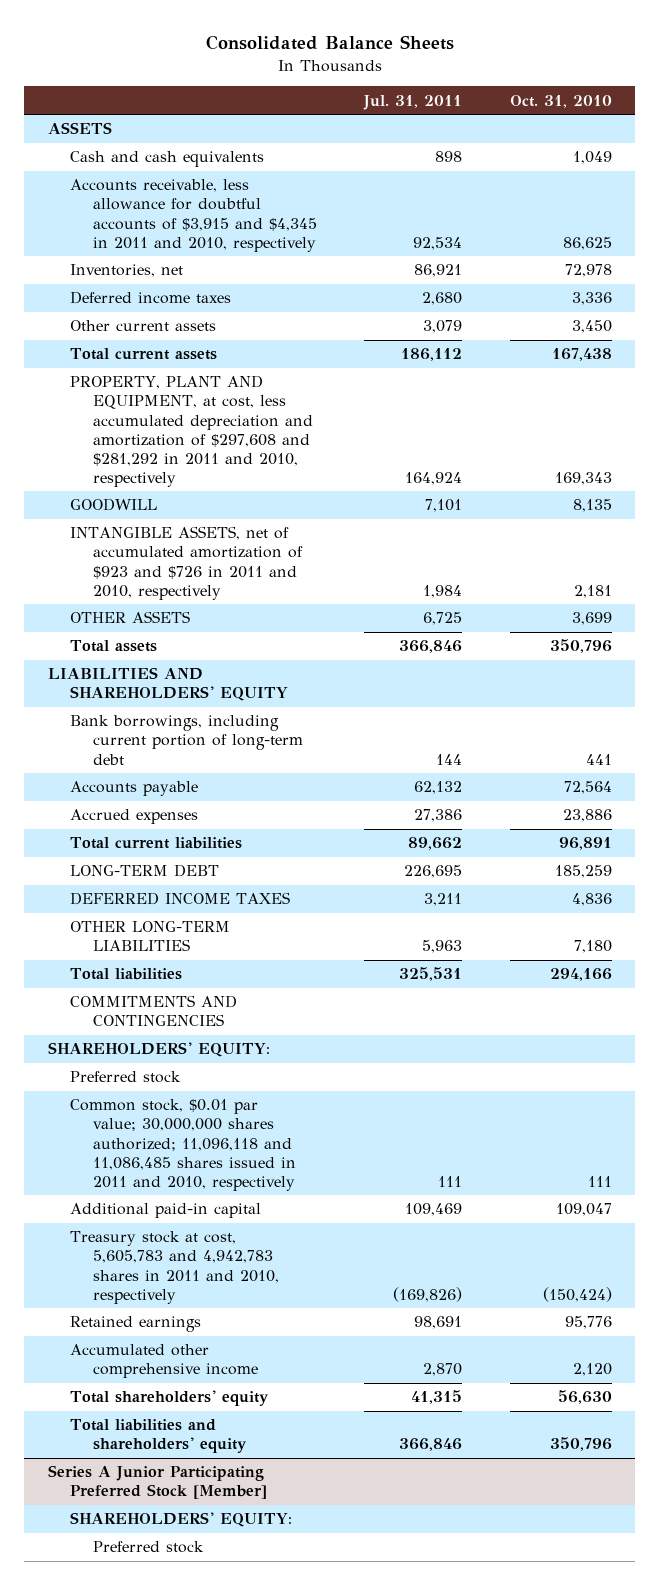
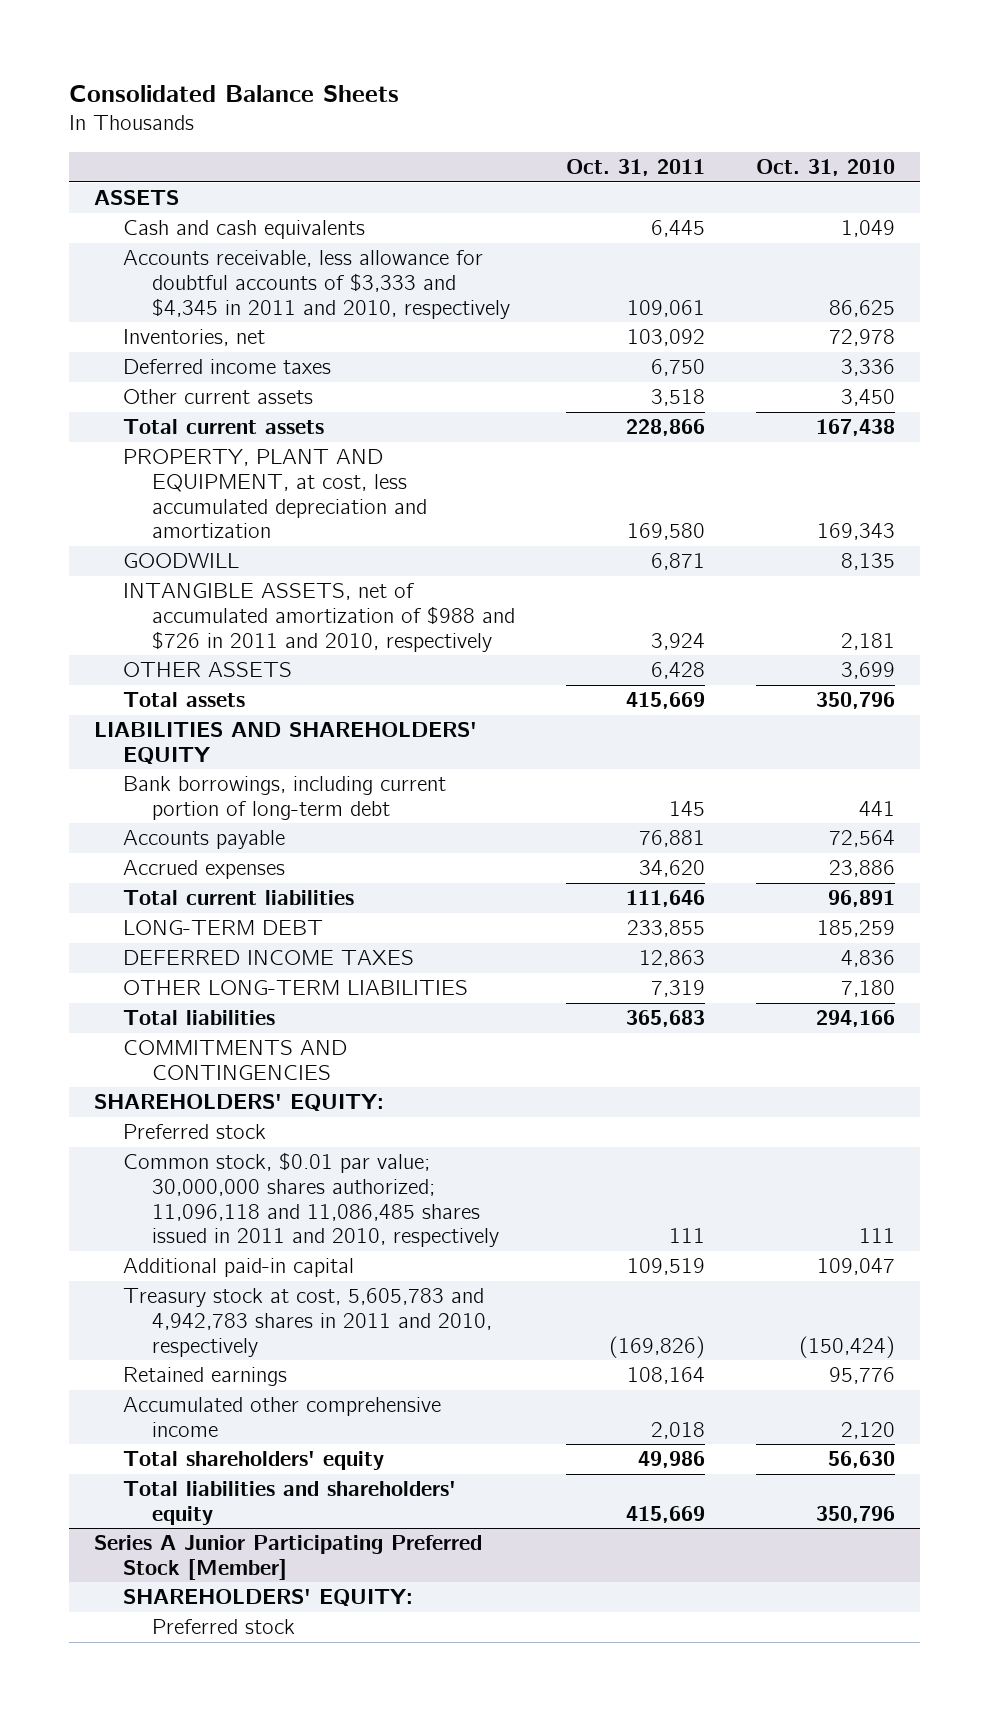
[363,94,463,110] Jul. 31, 2011 -> none
none -> [566,158,706,176] Oct. 31, 2011
[70,179,317,252] Accounts receivable, less allowance for doubtful accounts of $3,915 and $4,345 in 2011 and 2010, respectively -> [123,250,511,319] Accounts receivable, less allowance for doubtful accounts of $3,333 and $4,345 in 2011 and 2010, respectively
[70,375,313,487] PROPERTY, PLANT AND EQUIPMENT, at cost, less accumulated depreciation and amortization of $297,608 and $281,292 in 2011 and 2010, respectively -> [123,449,428,539] PROPERTY, PLANT AND EQUIPMENT, at cost, less accumulated depreciation and amortization
[70,526,303,600] INTANGIBLE ASSETS, net of accumulated amortization of $923 and $726 in 2011 and 2010, respectively -> [123,583,516,652] INTANGIBLE ASSETS, net of accumulated amortization of $988 and $726 in 2011 and 2010, respectively

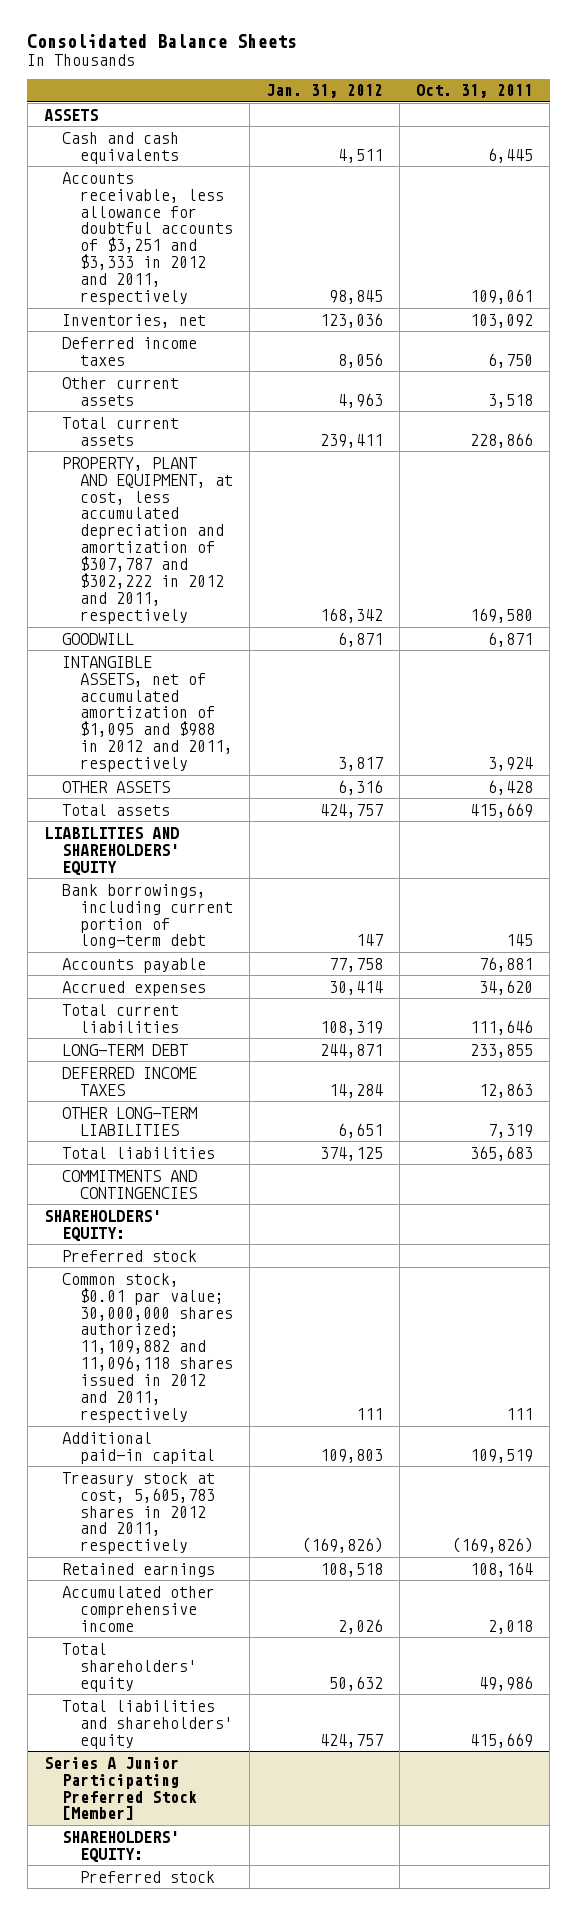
[755,158,895,176] Oct. 31, 2010 -> none
none -> [265,84,383,99] Jan. 31, 2012
[123,250,511,319] Accounts receivable, less allowance for doubtful accounts of $3,333 and $4,345 in 2011 and 2010, respectively -> [61,171,233,306] Accounts receivable, less allowance for doubtful accounts of $3,251 and $3,333 in 2012 and 2011, respectively
[123,449,428,539] PROPERTY, PLANT AND EQUIPMENT, at cost, less accumulated depreciation and amortization -> [61,456,233,625] PROPERTY, PLANT AND EQUIPMENT, at cost, less accumulated depreciation and amortization of $307,787 and $302,222 in 2012 and 2011, respectively
[123,583,516,652] INTANGIBLE ASSETS, net of accumulated amortization of $988 and $726 in 2011 and 2010, respectively -> [61,655,233,773] INTANGIBLE ASSETS, net of accumulated amortization of $1,095 and $988 in 2012 and 2011, respectively
[123,1152,500,1248] Common stock, $0.01 par value; 30,000,000 shares authorized; 11,096,118 and 11,086,485 shares issued in 2011 and 2010, respectively -> [61,1272,233,1424] Common stock, $0.01 par value; 30,000,000 shares authorized; 11,109,882 and 11,096,118 shares issued in 2012 and 2011, respectively
[123,1288,493,1357] Treasury stock at cost, 5,605,783 and 4,942,783 shares in 2011 and 2010, respectively -> [61,1471,215,1555] Treasury stock at cost, 5,605,783 shares in 2012 and 2011, respectively

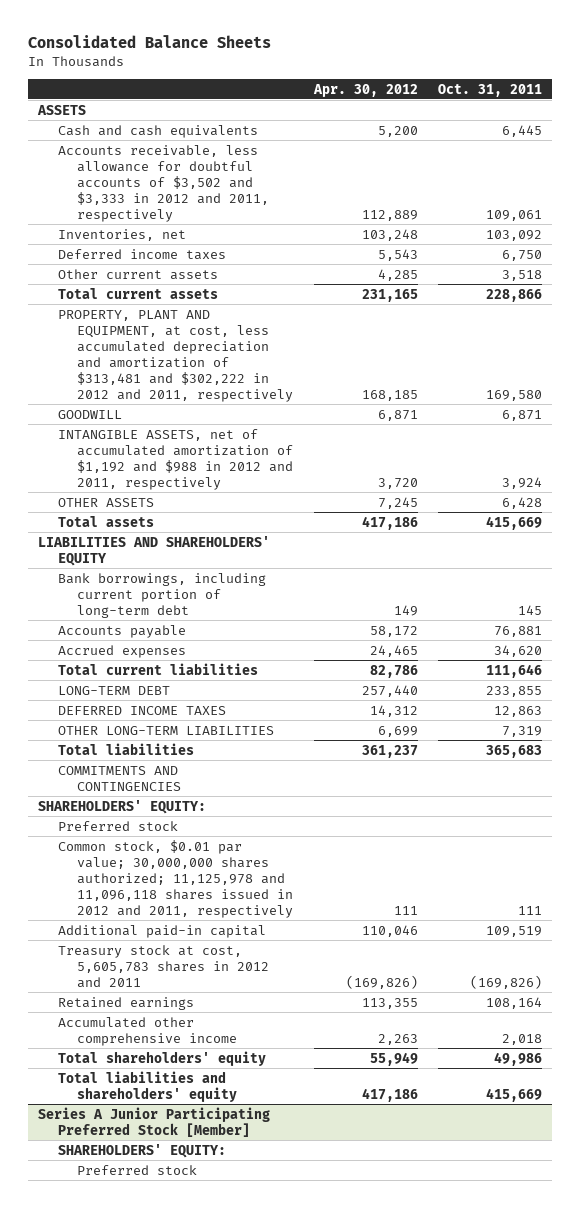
[265,84,383,99] Jan. 31, 2012 -> none
none -> [312,83,418,97] Apr. 30, 2012
[61,171,233,306] Accounts receivable, less allowance for doubtful accounts of $3,251 and $3,333 in 2012 and 2011, respectively -> [57,144,270,223] Accounts receivable, less allowance for doubtful accounts of $3,502 and $3,333 in 2012 and 2011, respectively
[61,456,233,625] PROPERTY, PLANT AND EQUIPMENT, at cost, less accumulated depreciation and amortization of $307,787 and $302,222 in 2012 and 2011, respectively -> [57,309,294,403] PROPERTY, PLANT AND EQUIPMENT, at cost, less accumulated depreciation and amortization of $313,481 and $302,222 in 2012 and 2011, respectively
[61,655,233,773] INTANGIBLE ASSETS, net of accumulated amortization of $1,095 and $988 in 2012 and 2011, respectively -> [57,428,294,490] INTANGIBLE ASSETS, net of accumulated amortization of $1,192 and $988 in 2012 and 2011, respectively
[61,1272,233,1424] Common stock, $0.01 par value; 30,000,000 shares authorized; 11,109,882 and 11,096,118 shares issued in 2012 and 2011, respectively -> [57,839,294,919] Common stock, $0.01 par value; 30,000,000 shares authorized; 11,125,978 and 11,096,118 shares issued in 2012 and 2011, respectively
[61,1471,215,1555] Treasury stock at cost, 5,605,783 shares in 2012 and 2011, respectively -> [57,944,270,988] Treasury stock at cost, 5,605,783 shares in 2012 and 2011

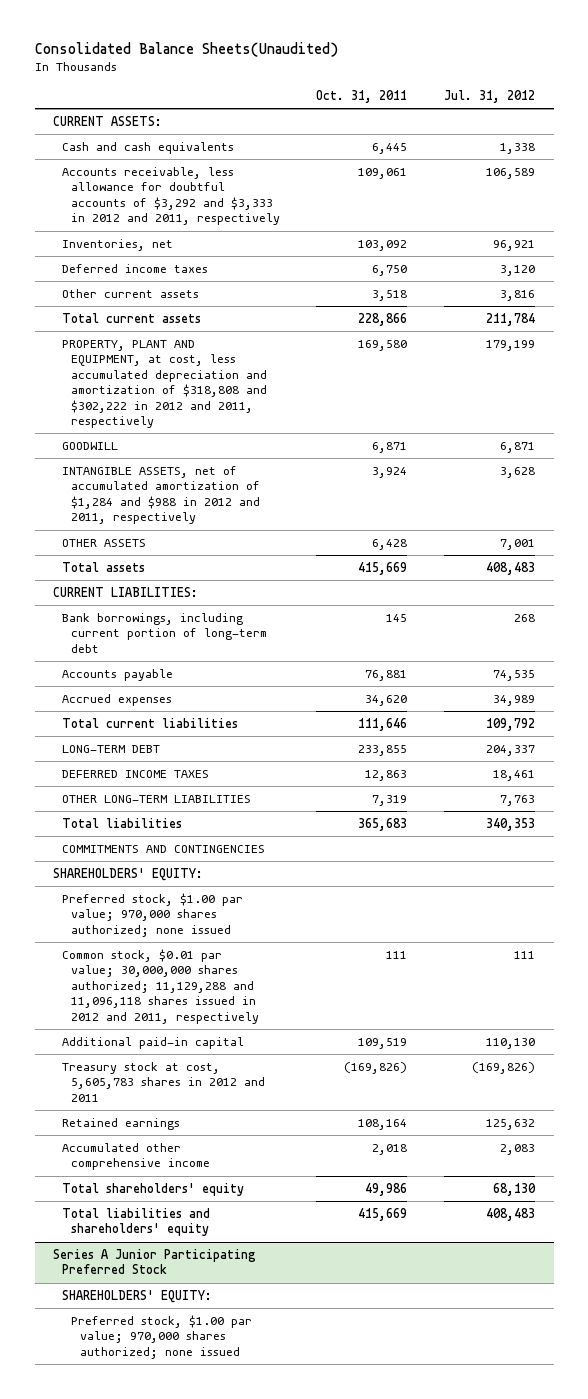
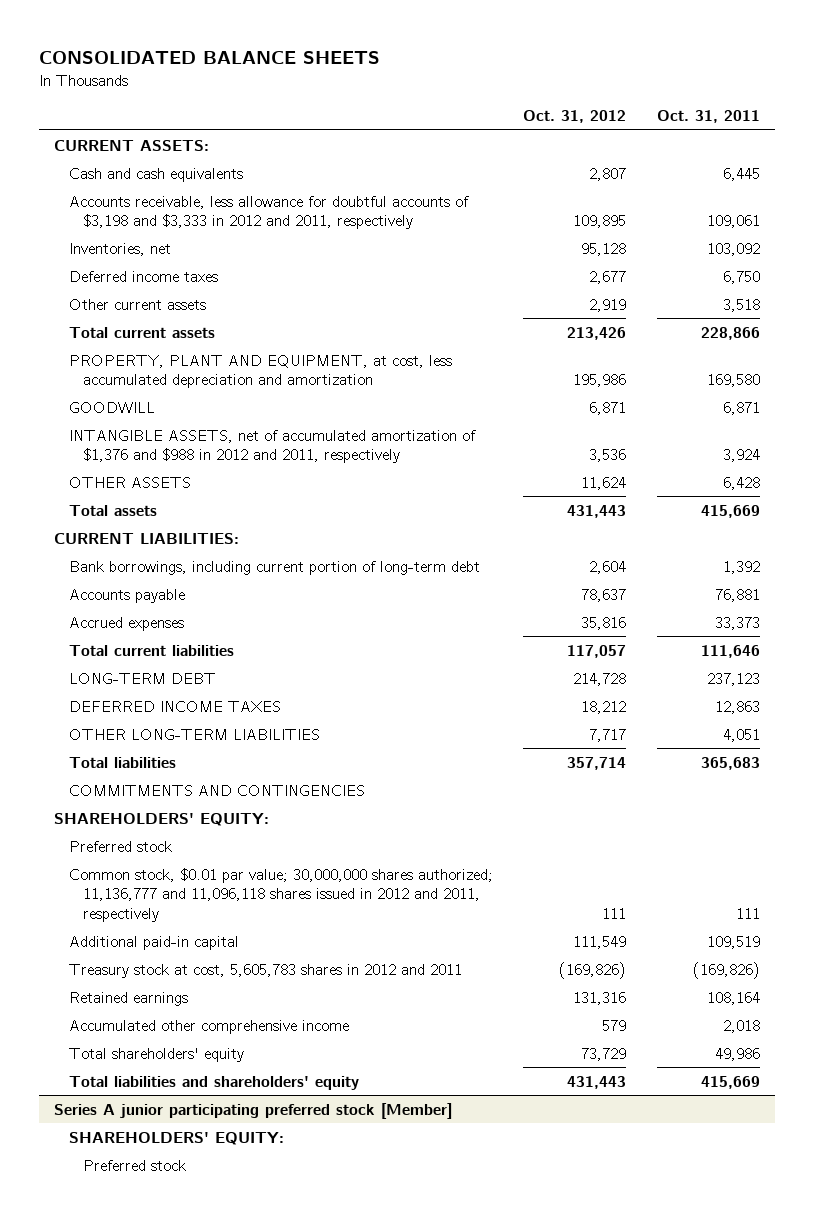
[34,41,338,57] Consolidated Balance Sheets(Unaudited) -> [38,50,380,64] CONSOLIDATED BALANCE SHEETS
[444,89,536,103] Jul. 31, 2012 -> none
none -> [523,110,627,124] Oct. 31, 2012
[61,166,280,226] Accounts receivable, less allowance for doubtful accounts of $3,292 and $3,333 in 2012 and 2011, respectively -> [68,195,469,230] Accounts receivable, less allowance for doubtful accounts of $3,198 and $3,333 in 2012 and 2011, respectively
[61,339,267,429] PROPERTY, PLANT AND EQUIPMENT, at cost, less accumulated depreciation and amortization of $318,808 and $302,222 in 2012 and 2011, respectively -> [68,354,452,389] PROPERTY, PLANT AND EQUIPMENT, at cost, less accumulated depreciation and amortization
[61,465,260,525] INTANGIBLE ASSETS, net of accumulated amortization of $1,284 and $988 in 2012 and 2011, respectively -> [68,429,476,464] INTANGIBLE ASSETS, net of accumulated amortization of $1,376 and $988 in 2012 and 2011, respectively
[386,613,408,622] 145 -> [722,560,760,574] 1,392
[365,694,408,706] 34,620 -> [714,616,760,630] 33,373
[358,744,408,756] 233,855 -> [706,672,760,686] 237,123
[372,794,408,806] 7,319 -> [722,728,760,742] 4,051
[61,892,243,937] Preferred stock, $1.00 par value; 970,000 shares authorized; none issued -> [68,840,172,852] Preferred stock
[61,948,259,1024] Common stock, $0.01 par value; 30,000,000 shares authorized; 11,129,288 and 11,096,118 shares issued in 2012 and 2011, respectively -> [68,867,493,922] Common stock, $0.01 par value; 30,000,000 shares authorized; 11,136,777 and 11,096,118 shares issued in 2012 and 2011, respectively
[52,1248,256,1275] Series A Junior Participating Preferred Stock -> [54,1102,453,1119] Series A junior participating preferred stock [Member]
[70,1314,252,1359] Preferred stock, $1.00 par value; 970,000 shares authorized; none issued -> [83,1159,187,1171] Preferred stock

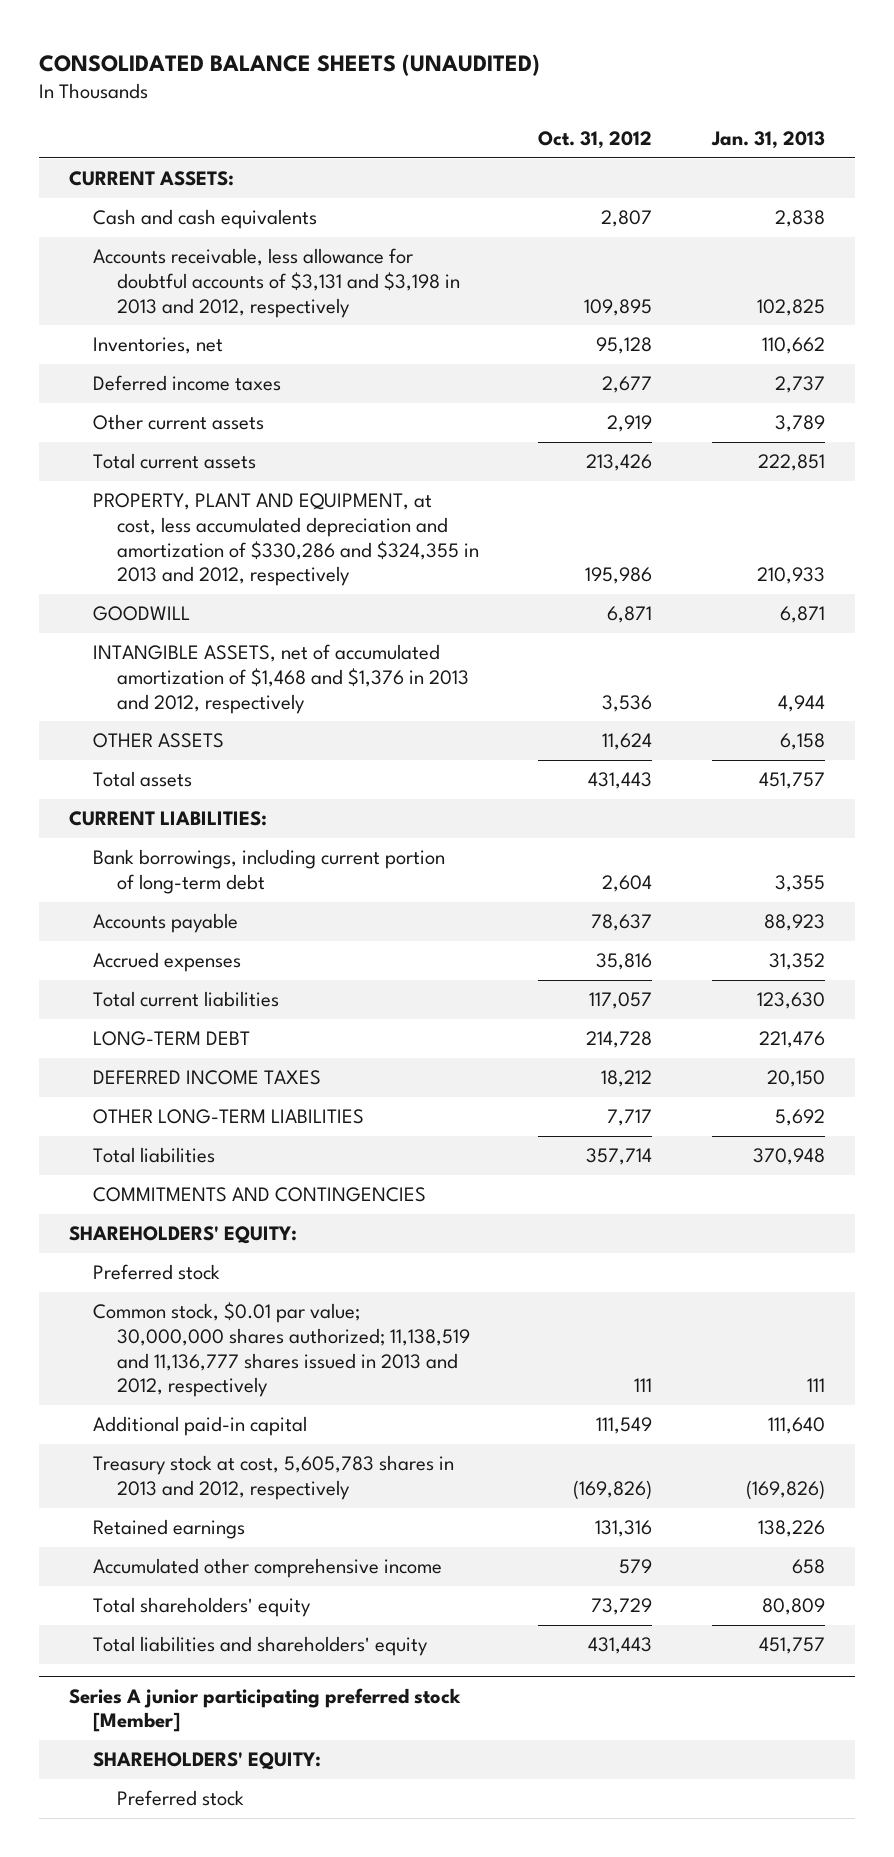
[38,50,380,64] CONSOLIDATED BALANCE SHEETS -> [39,53,541,76] CONSOLIDATED BALANCE SHEETS (UNAUDITED)
[656,110,760,124] Oct. 31, 2011 -> none
none -> [710,130,825,149] Jan. 31, 2013
[68,195,469,230] Accounts receivable, less allowance for doubtful accounts of $3,198 and $3,333 in 2012 and 2011, respectively -> [92,248,460,318] Accounts receivable, less allowance for doubtful accounts of $3,131 and $3,198 in 2013 and 2012, respectively
[68,354,452,389] PROPERTY, PLANT AND EQUIPMENT, at cost, less accumulated depreciation and amortization -> [92,493,479,587] PROPERTY, PLANT AND EQUIPMENT, at cost, less accumulated depreciation and amortization of $330,286 and $324,355 in 2013 and 2012, respectively
[68,429,476,464] INTANGIBLE ASSETS, net of accumulated amortization of $1,376 and $988 in 2012 and 2011, respectively -> [92,644,469,714] INTANGIBLE ASSETS, net of accumulated amortization of $1,468 and $1,376 in 2013 and 2012, respectively
[68,867,493,922] Common stock, $0.01 par value; 30,000,000 shares authorized; 11,136,777 and 11,096,118 shares issued in 2012 and 2011, respectively -> [92,1302,470,1398] Common stock, $0.01 par value; 30,000,000 shares authorized; 11,138,519 and 11,136,777 shares issued in 2013 and 2012, respectively
[68,963,462,978] Treasury stock at cost, 5,605,783 shares in 2012 and 2011 -> [92,1455,454,1500] Treasury stock at cost, 5,605,783 shares in 2013 and 2012, respectively

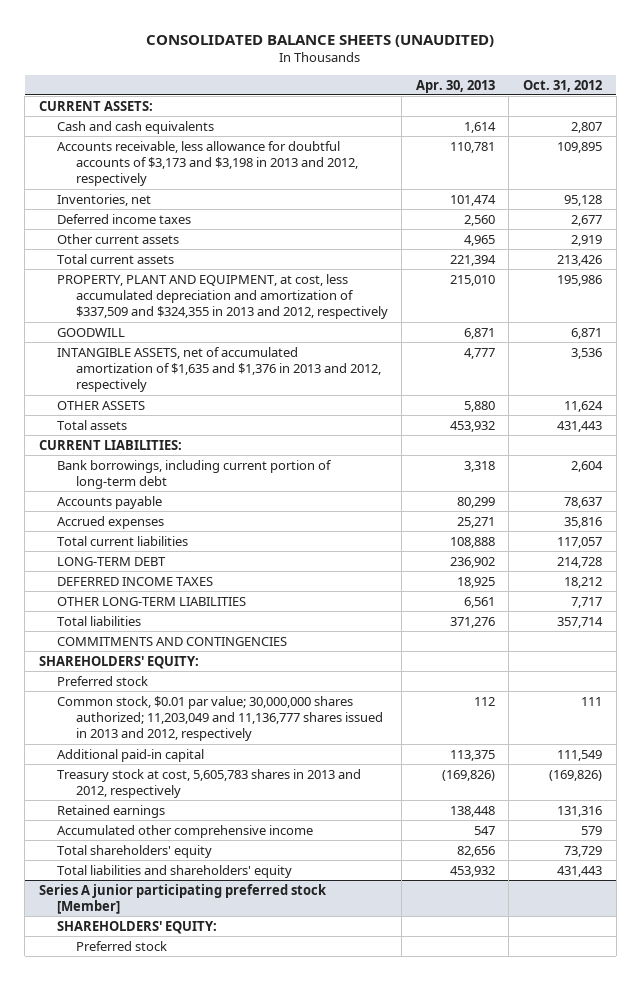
[710,130,825,149] Jan. 31, 2013 -> none
none -> [415,79,495,93] Apr. 30, 2013
[92,248,460,318] Accounts receivable, less allowance for doubtful accounts of $3,131 and $3,198 in 2013 and 2012, respectively -> [57,140,358,187] Accounts receivable, less allowance for doubtful accounts of $3,173 and $3,198 in 2013 and 2012, respectively
[92,493,479,587] PROPERTY, PLANT AND EQUIPMENT, at cost, less accumulated depreciation and amortization of $330,286 and $324,355 in 2013 and 2012, respectively -> [57,273,388,320] PROPERTY, PLANT AND EQUIPMENT, at cost, less accumulated depreciation and amortization of $337,509 and $324,355 in 2013 and 2012, respectively
[92,644,469,714] INTANGIBLE ASSETS, net of accumulated amortization of $1,468 and $1,376 in 2013 and 2012, respectively -> [57,346,381,393] INTANGIBLE ASSETS, net of accumulated amortization of $1,635 and $1,376 in 2013 and 2012, respectively
[92,1302,470,1398] Common stock, $0.01 par value; 30,000,000 shares authorized; 11,138,519 and 11,136,777 shares issued in 2013 and 2012, respectively -> [57,695,383,742] Common stock, $0.01 par value; 30,000,000 shares authorized; 11,203,049 and 11,136,777 shares issued in 2013 and 2012, respectively

